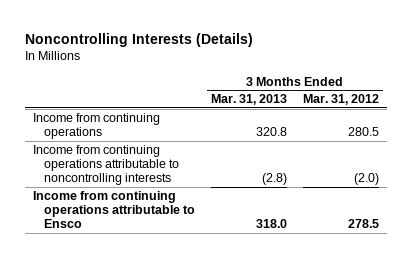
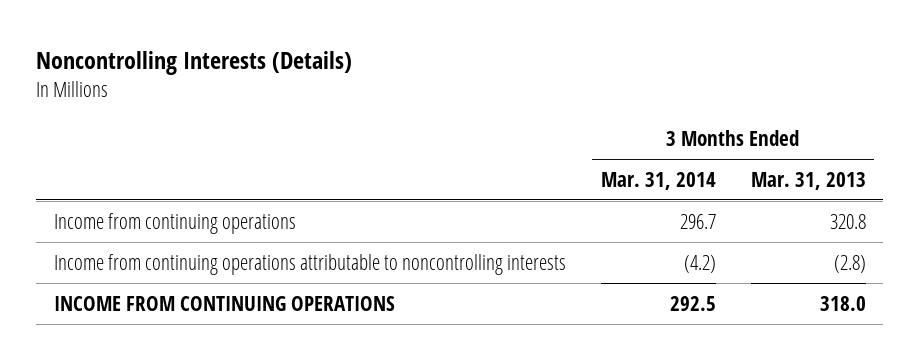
[302,94,379,106] Mar. 31, 2012 -> none
none -> [600,171,716,190] Mar. 31, 2014
[32,191,195,229] Income from continuing operations attributable to Ensco -> [53,295,395,311] INCOME FROM CONTINUING OPERATIONS

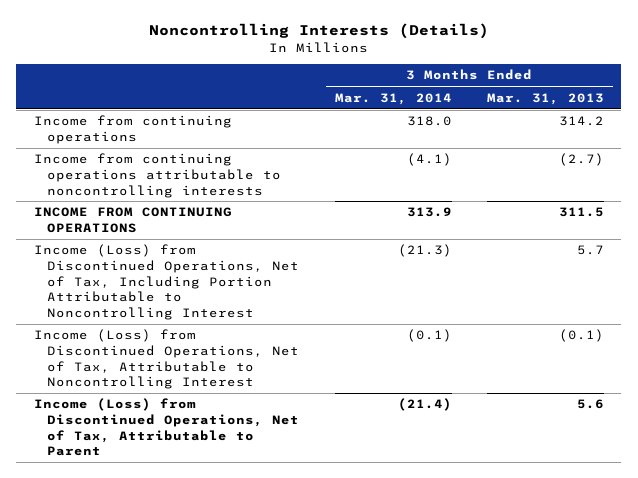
[679,213,716,229] 296.7 -> [406,116,452,127] 318.0
[829,213,866,229] 320.8 -> [558,116,604,127] 314.2
[683,254,716,273] (4.2) -> [406,153,452,167] (4.1)
[833,254,866,273] (2.8) -> [558,153,604,167] (2.7)
[669,295,716,311] 292.5 -> [406,207,452,218] 313.9
[819,295,866,311] 318.0 -> [558,207,604,218] 311.5
none -> [33,244,300,320] Income (Loss) from Discontinued Operations, Net of Tax, Including Portion Attributable to Noncontrolling Interest
none -> [33,329,300,390] Income (Loss) from Discontinued Operations, Net of Tax, Attributable to Noncontrolling Interest
none -> [33,398,300,457] Income (Loss) from Discontinued Operations, Net of Tax, Attributable to Parent

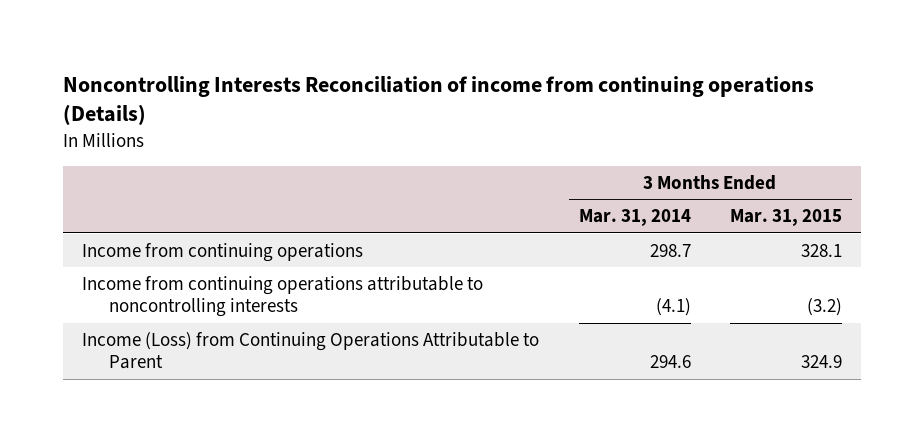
[148,23,489,40] Noncontrolling Interests (Details) -> [62,75,814,126] Noncontrolling Interests Reconciliation of income from continuing operations (Details)
[486,92,604,105] Mar. 31, 2013 -> none
none -> [729,209,842,227] Mar. 31, 2015
[406,116,452,127] 318.0 -> [649,243,691,257] 298.7
[33,244,300,320] Income (Loss) from Discontinued Operations, Net of Tax, Including Portion Attributable to Noncontrolling Interest -> none
[33,329,300,390] Income (Loss) from Discontinued Operations, Net of Tax, Attributable to Noncontrolling Interest -> none
[33,398,300,457] Income (Loss) from Discontinued Operations, Net of Tax, Attributable to Parent -> none
[33,207,232,233] INCOME FROM CONTINUING OPERATIONS -> [82,331,540,370] Income (Loss) from Continuing Operations Attributable to Parent
[406,207,452,218] 313.9 -> [649,355,691,369] 294.6

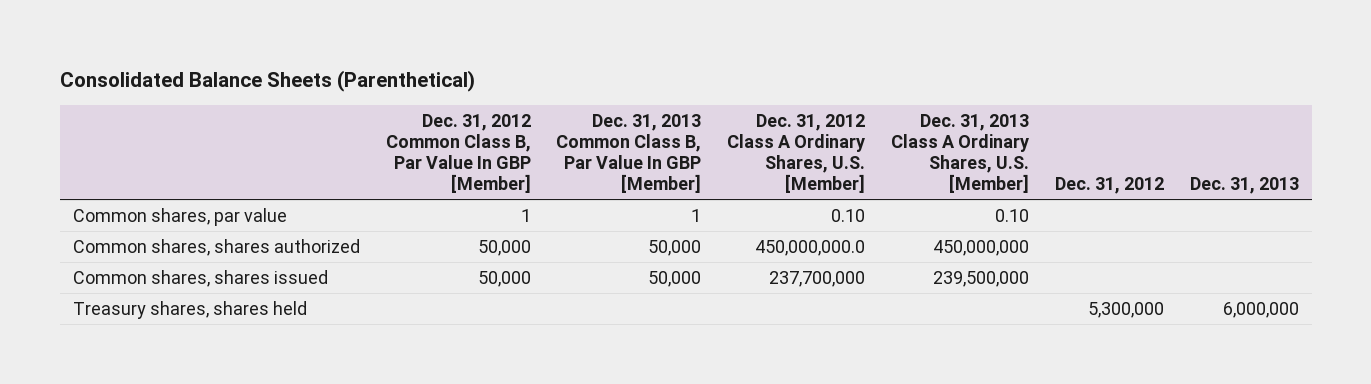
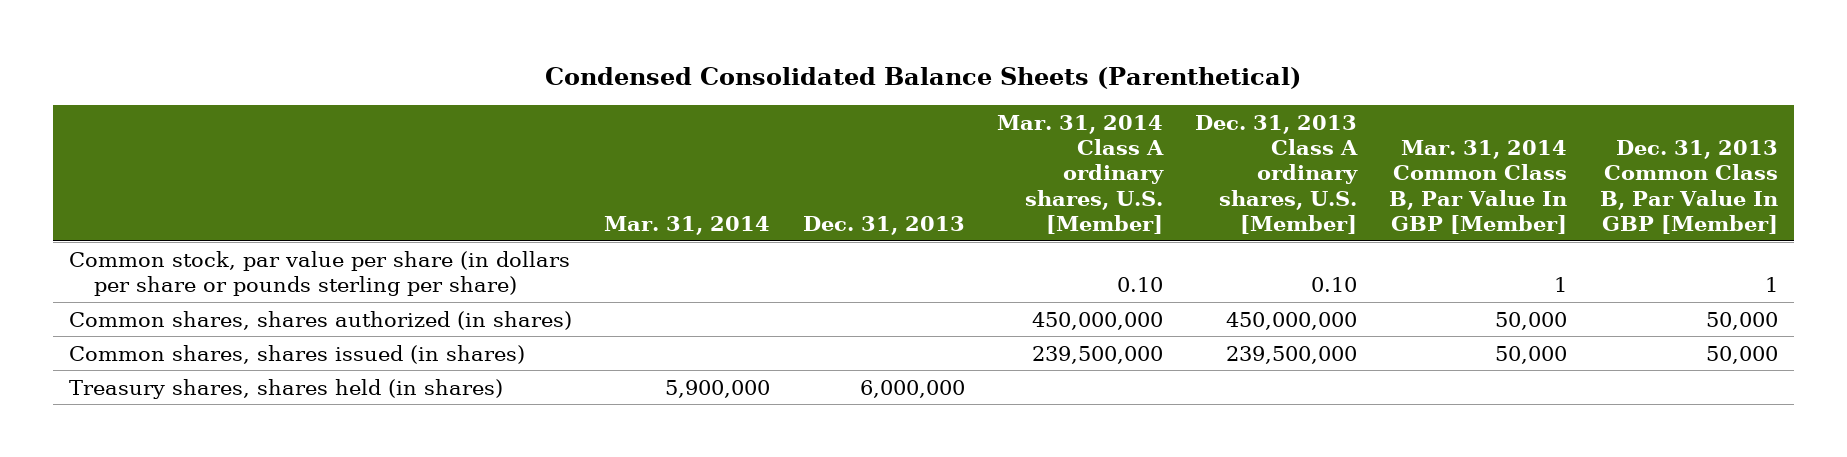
[59,70,475,93] Consolidated Balance Sheets (Parenthetical) -> [545,66,1302,89] Condensed Consolidated Balance Sheets (Parenthetical)
[385,114,531,193] Dec. 31, 2012 Common Class B, Par Value In GBP [Member] -> none
[727,114,866,193] Dec. 31, 2012 Class A Ordinary Shares, U.S. [Member] -> none
[891,114,1030,193] Dec. 31, 2013 Class A Ordinary Shares, U.S. [Member] -> none
[1054,176,1164,194] Dec. 31, 2012 -> none
none -> [604,215,771,235] Mar. 31, 2014
none -> [996,114,1164,234] Mar. 31, 2014 Class A ordinary shares, U.S. [Member]
none -> [1195,114,1359,234] Dec. 31, 2013 Class A ordinary shares, U.S. [Member]
none -> [1389,139,1568,234] Mar. 31, 2014 Common Class B, Par Value In GBP [Member]
[72,207,287,226] Common shares, par value -> [69,250,571,296] Common stock, par value per share (in dollars per share or pounds sterling per share)
[72,238,360,256] Common shares, shares authorized -> [69,310,573,330] Common shares, shares authorized (in shares)
[72,269,328,287] Common shares, shares issued -> [69,344,526,364] Common shares, shares issued (in shares)
[72,300,307,319] Treasury shares, shares held -> [69,378,504,399] Treasury shares, shares held (in shares)

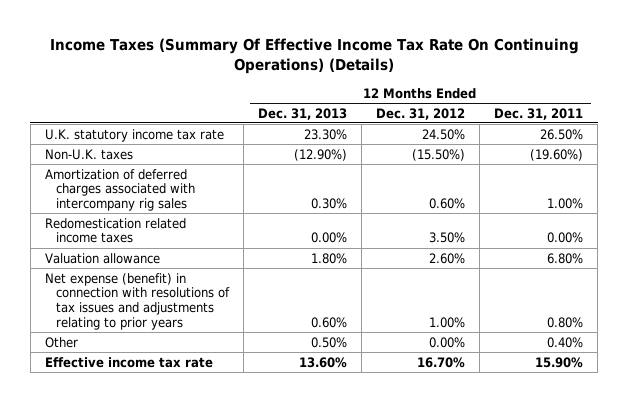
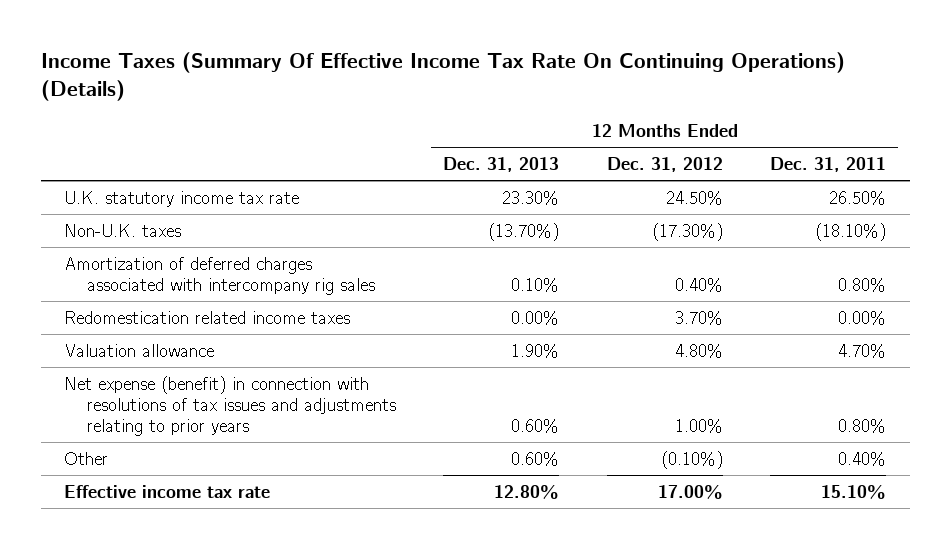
[293,148,347,161] (12.90%) -> [488,222,560,241] (13.70%)
[411,148,465,161] (15.50%) -> [651,222,723,241] (17.30%)
[530,148,584,161] (19.60%) -> [815,222,887,241] (18.10%)
[310,198,347,210] 0.30% -> [511,277,560,292] 0.10%
[428,198,465,210] 0.60% -> [674,277,723,292] 0.40%
[547,198,584,210] 1.00% -> [838,277,887,292] 0.80%
[428,232,465,244] 3.50% -> [674,310,723,325] 3.70%
[310,252,347,264] 1.80% -> [511,343,560,358] 1.90%
[428,252,465,264] 2.60% -> [674,343,723,358] 4.80%
[547,252,584,264] 6.80% -> [838,343,887,358] 4.70%
[310,336,347,348] 0.50% -> [511,451,560,466] 0.60%
[428,336,465,348] 0.00% -> [660,450,723,469] (0.10%)
[298,356,347,368] 13.60% -> [494,483,560,499] 12.80%
[416,356,465,368] 16.70% -> [657,483,723,499] 17.00%
[535,356,584,368] 15.90% -> [821,483,887,499] 15.10%

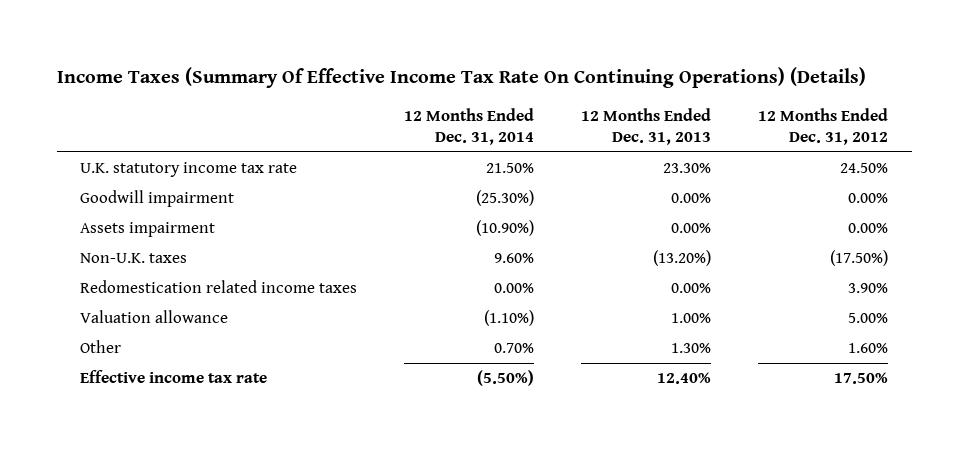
[770,156,887,172] Dec. 31, 2011 -> none
none -> [404,107,535,146] 12 Months Ended Dec. 31, 2014
[64,256,375,295] Amortization of deferred charges associated with intercompany rig sales -> none
[64,375,396,436] Net expense (benefit) in connection with resolutions of tax issues and adjustments relating to prior years -> none
none -> [80,190,235,208] Goodwill impairment
none -> [80,222,216,238] Assets impairment
[488,222,560,241] (13.70%) -> [653,250,712,267] (13.20%)
[651,222,723,241] (17.30%) -> [830,250,889,267] (17.50%)
[674,310,723,325] 3.70% -> [848,283,889,294] 3.90%
[511,343,560,358] 1.90% -> [671,313,712,324] 1.00%
[674,343,723,358] 4.80% -> [848,313,889,324] 5.00%
[511,451,560,466] 0.60% -> [671,343,712,354] 1.30%
[660,450,723,469] (0.10%) -> [848,343,889,354] 1.60%
[494,483,560,499] 12.80% -> [657,372,712,385] 12.40%
[657,483,723,499] 17.00% -> [834,372,889,385] 17.50%

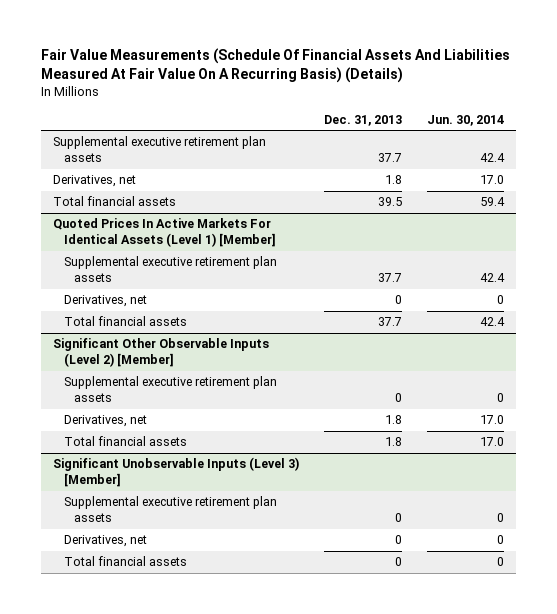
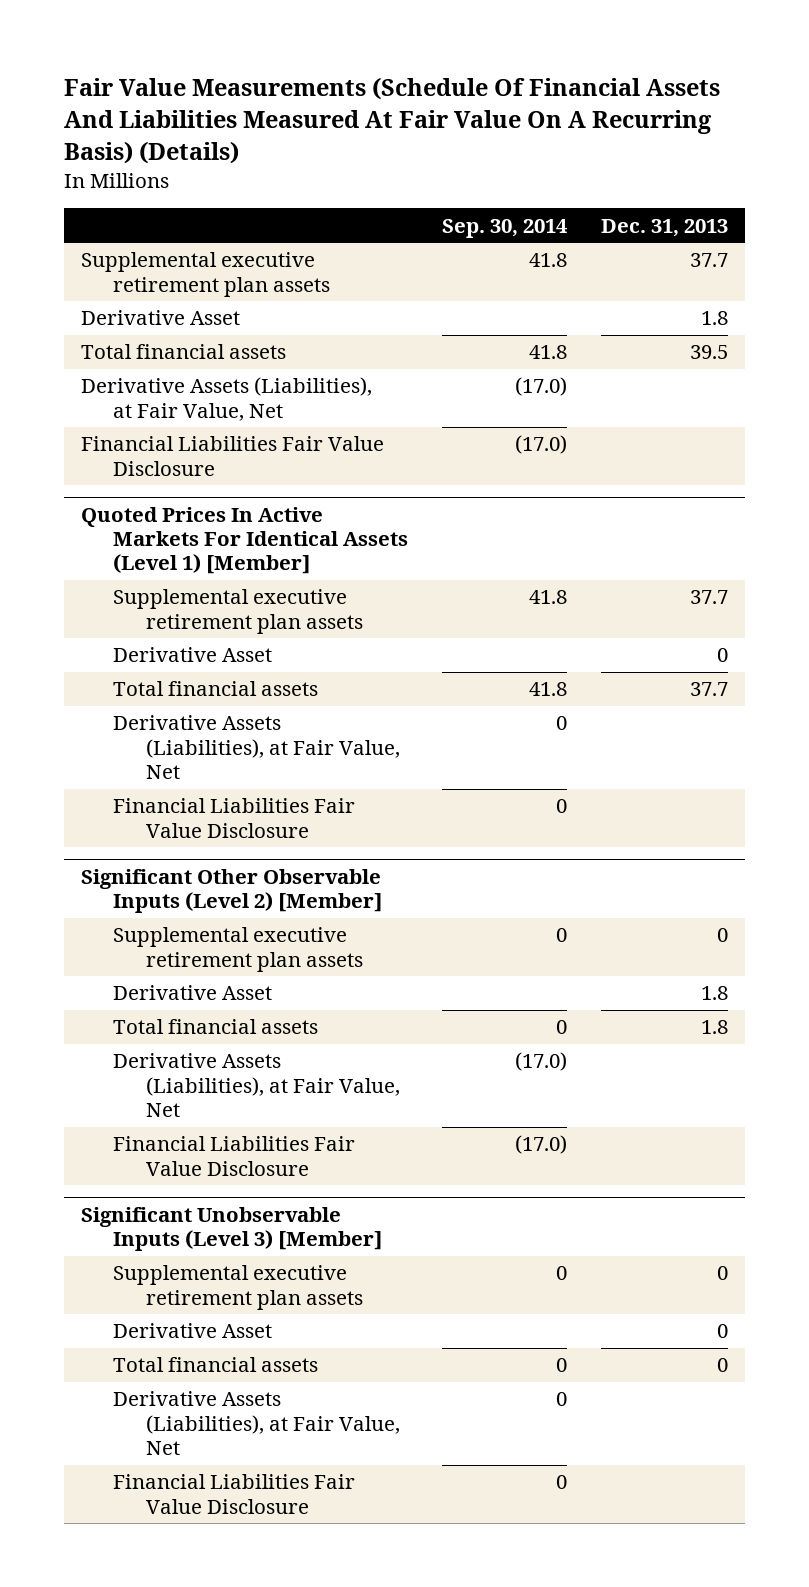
[427,114,505,126] Jun. 30, 2014 -> none
none -> [442,218,569,238] Sep. 30, 2014
[53,175,137,188] Derivatives, net -> [81,310,241,326] Derivative Asset
none -> [81,377,373,421] Derivative Assets (Liabilities), at Fair Value, Net
none -> [81,436,385,476] Financial Liabilities Fair Value Disclosure
[63,295,147,308] Derivatives, net -> [113,647,273,663] Derivative Asset
none -> [113,715,400,779] Derivative Assets (Liabilities), at Fair Value, Net
none -> [113,798,356,838] Financial Liabilities Fair Value Disclosure
[63,415,147,428] Derivatives, net -> [113,985,273,1001] Derivative Asset
none -> [113,1053,400,1117] Derivative Assets (Liabilities), at Fair Value, Net
none -> [113,1136,356,1176] Financial Liabilities Fair Value Disclosure
[63,535,147,548] Derivatives, net -> [113,1323,273,1339] Derivative Asset
none -> [113,1391,400,1455] Derivative Assets (Liabilities), at Fair Value, Net
none -> [113,1474,356,1514] Financial Liabilities Fair Value Disclosure

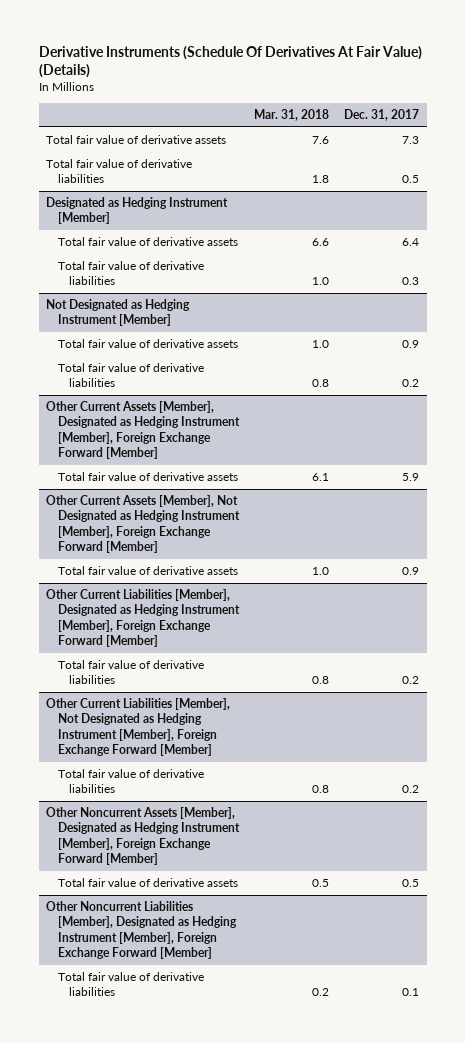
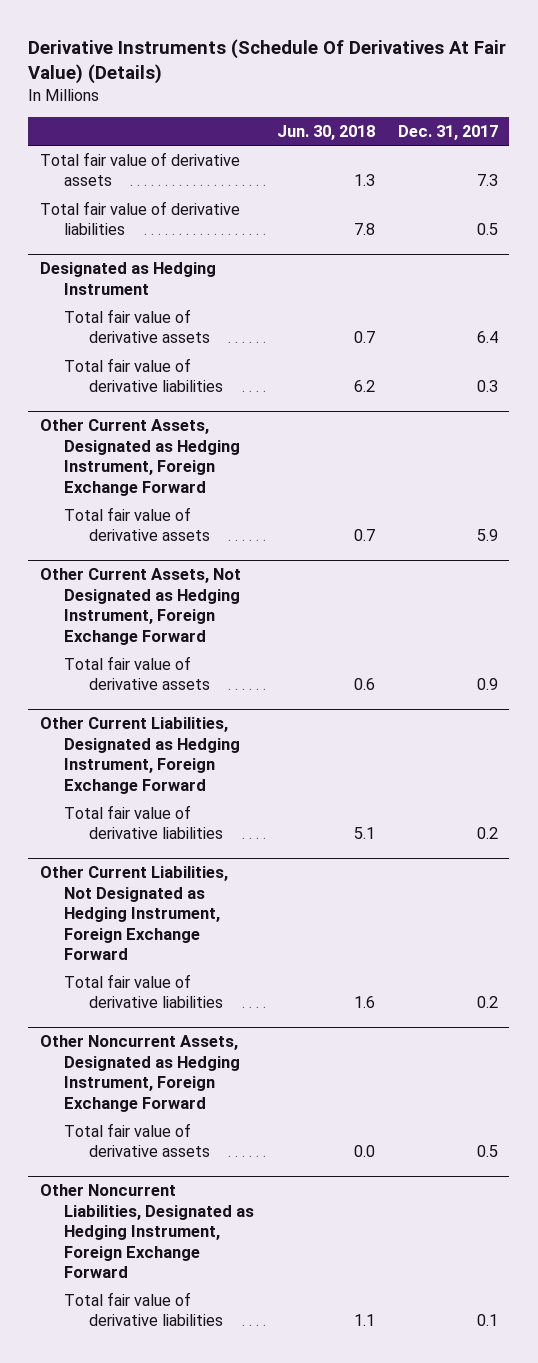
[253,108,329,121] Mar. 31, 2018 -> none
none -> [277,125,376,141] Jun. 30, 2018
[46,197,229,225] Designated as Hedging Instrument [Member] -> [39,262,216,295] Designated as Hedging Instrument
[46,299,191,327] Not Designated as Hedging Instrument [Member] -> none
[57,339,238,349] Total fair value of derivative assets -> none
[57,363,204,388] Total fair value of derivative liabilities -> none
[46,401,240,459] Other Current Assets [Member], Designated as Hedging Instrument [Member], Foreign Exchange Forward [Member] -> [39,419,241,496] Other Current Assets, Designated as Hedging Instrument, Foreign Exchange Forward
[46,495,240,553] Other Current Assets [Member], Not Designated as Hedging Instrument [Member], Foreign Exchange Forward [Member] -> [39,568,241,645] Other Current Assets, Not Designated as Hedging Instrument, Foreign Exchange Forward
[46,589,240,647] Other Current Liabilities [Member], Designated as Hedging Instrument [Member], Foreign Exchange Forward [Member] -> [39,717,241,794] Other Current Liabilities, Designated as Hedging Instrument, Foreign Exchange Forward
[46,698,231,756] Other Current Liabilities [Member], Not Designated as Hedging Instrument [Member], Foreign Exchange Forward [Member] -> [39,866,228,961] Other Current Liabilities, Not Designated as Hedging Instrument, Foreign Exchange Forward
[46,807,240,865] Other Noncurrent Assets [Member], Designated as Hedging Instrument [Member], Foreign Exchange Forward [Member] -> [39,1035,241,1112] Other Noncurrent Assets, Designated as Hedging Instrument, Foreign Exchange Forward
[46,901,237,959] Other Noncurrent Liabilities [Member], Designated as Hedging Instrument [Member], Foreign Exchange Forward [Member] -> [39,1184,255,1279] Other Noncurrent Liabilities, Designated as Hedging Instrument, Foreign Exchange Forward

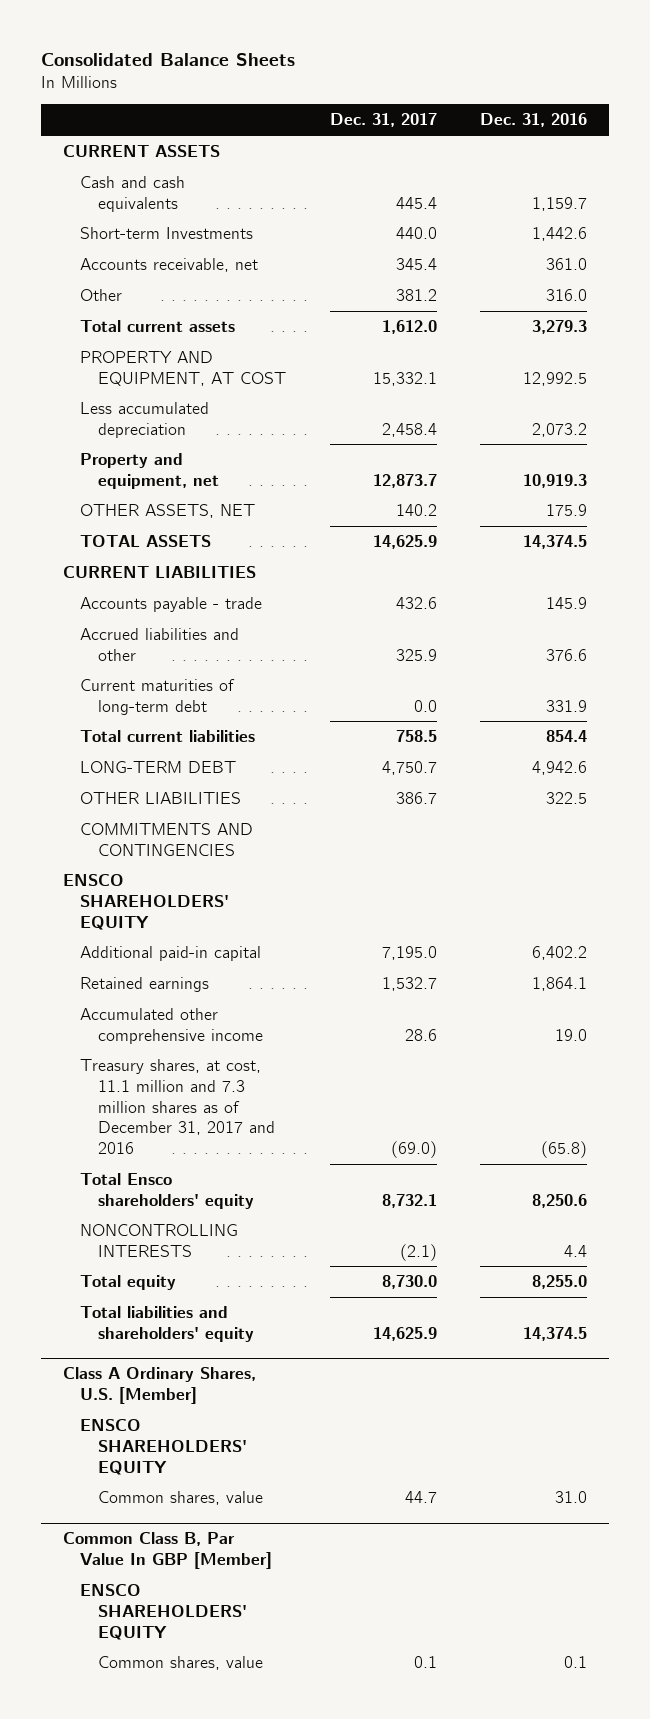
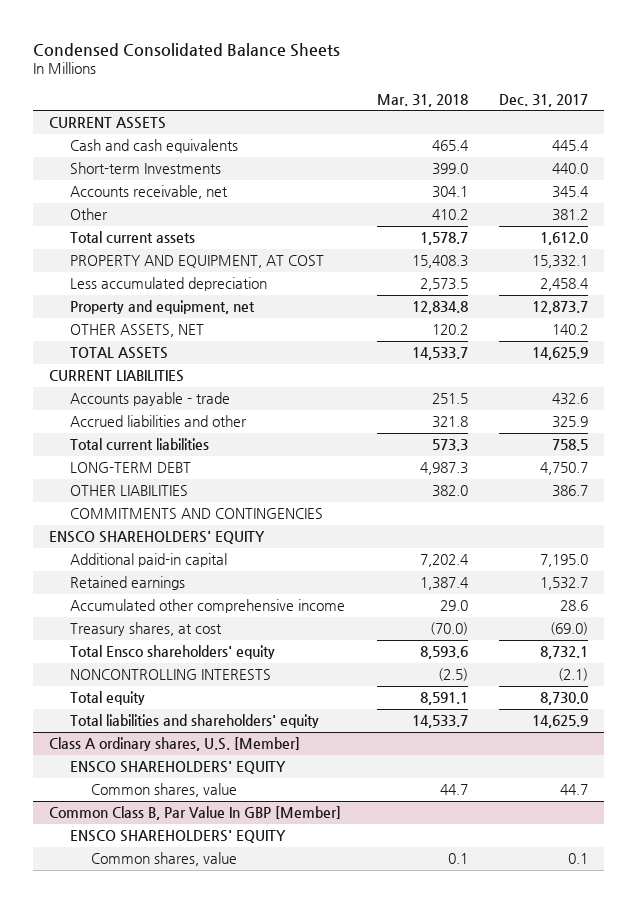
[40,53,295,67] Consolidated Balance Sheets -> [32,42,340,57] Condensed Consolidated Balance Sheets
[480,113,588,128] Dec. 31, 2016 -> none
none -> [376,93,468,107] Mar. 31, 2018
[80,678,236,715] Current maturities of long-term debt -> none
[80,1058,275,1155] Treasury shares, at cost, 11.1 million and 7.3 million shares as of December 31, 2017 and 2016 -> [69,622,222,637] Treasury shares, at cost
[62,1367,256,1405] Class A Ordinary Shares, U.S. [Member] -> [48,737,300,752] Class A ordinary shares, U.S. [Member]

